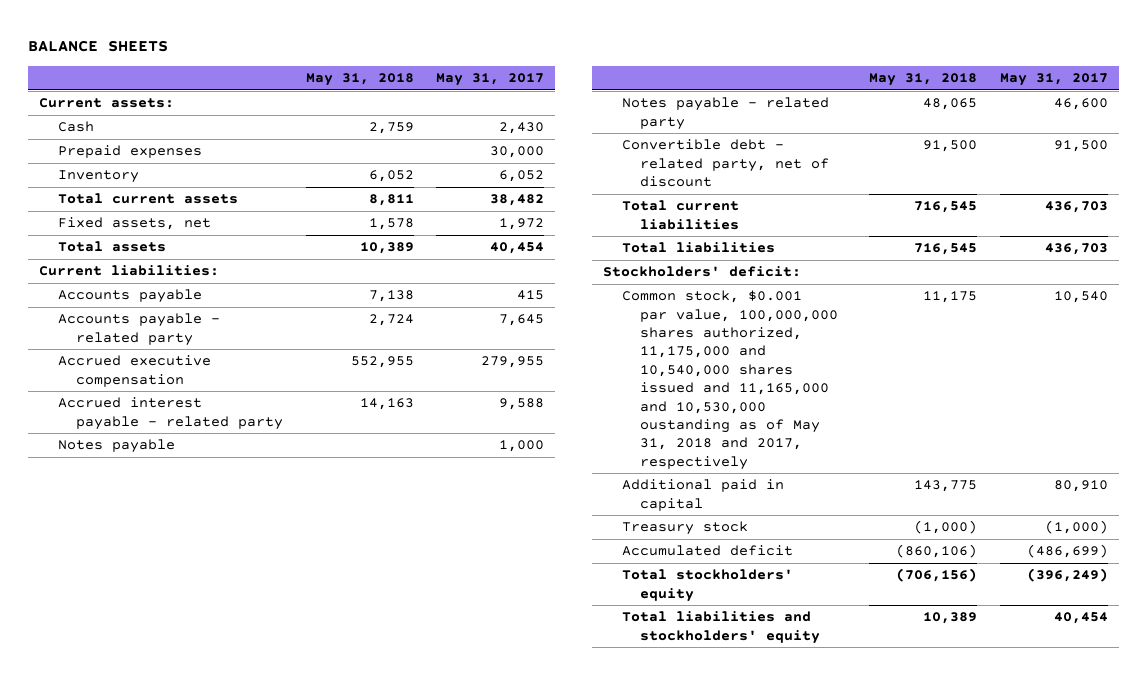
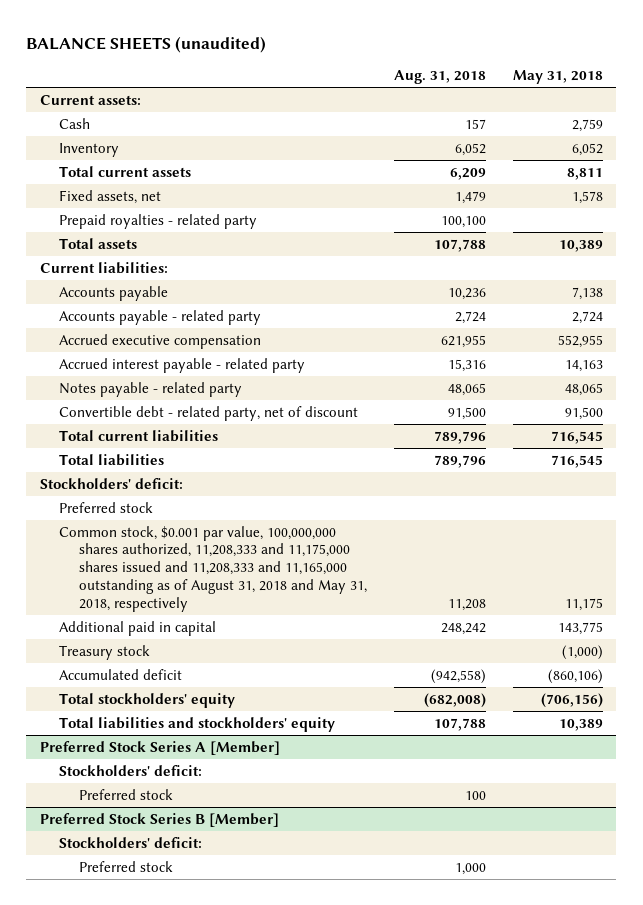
[28,40,169,53] BALANCE SHEETS -> [26,35,267,53] BALANCE SHEETS (unaudited)
[436,73,545,87] May 31, 2017 -> none
none -> [393,70,486,85] Aug. 31, 2018
[57,145,202,159] Prepaid expenses -> none
none -> [59,213,258,229] Prepaid royalties - related party
[57,439,175,454] Notes payable -> none
none -> [59,501,154,513] Preferred stock
[621,290,839,470] Common stock, $0.001 par value, 100,000,000 shares authorized, 11,175,000 and 10,540,000 shares issued and 11,165,000 and 10,530,000 oustanding as of May 31, 2018 and 2017, respectively -> [59,525,367,612] Common stock, $0.001 par value, 100,000,000 shares authorized, 11,208,333 and 11,175,000 shares issued and 11,208,333 and 11,165,000 outstanding as of August 31, 2018 and May 31, 2018, respectively
none -> [39,740,280,755] Preferred Stock Series A [Member]
none -> [59,764,203,776] Stockholders' deficit:
none -> [78,788,173,800] Preferred stock
none -> [39,812,279,827] Preferred Stock Series B [Member]
none -> [59,836,203,848] Stockholders' deficit:
none -> [78,860,173,872] Preferred stock

